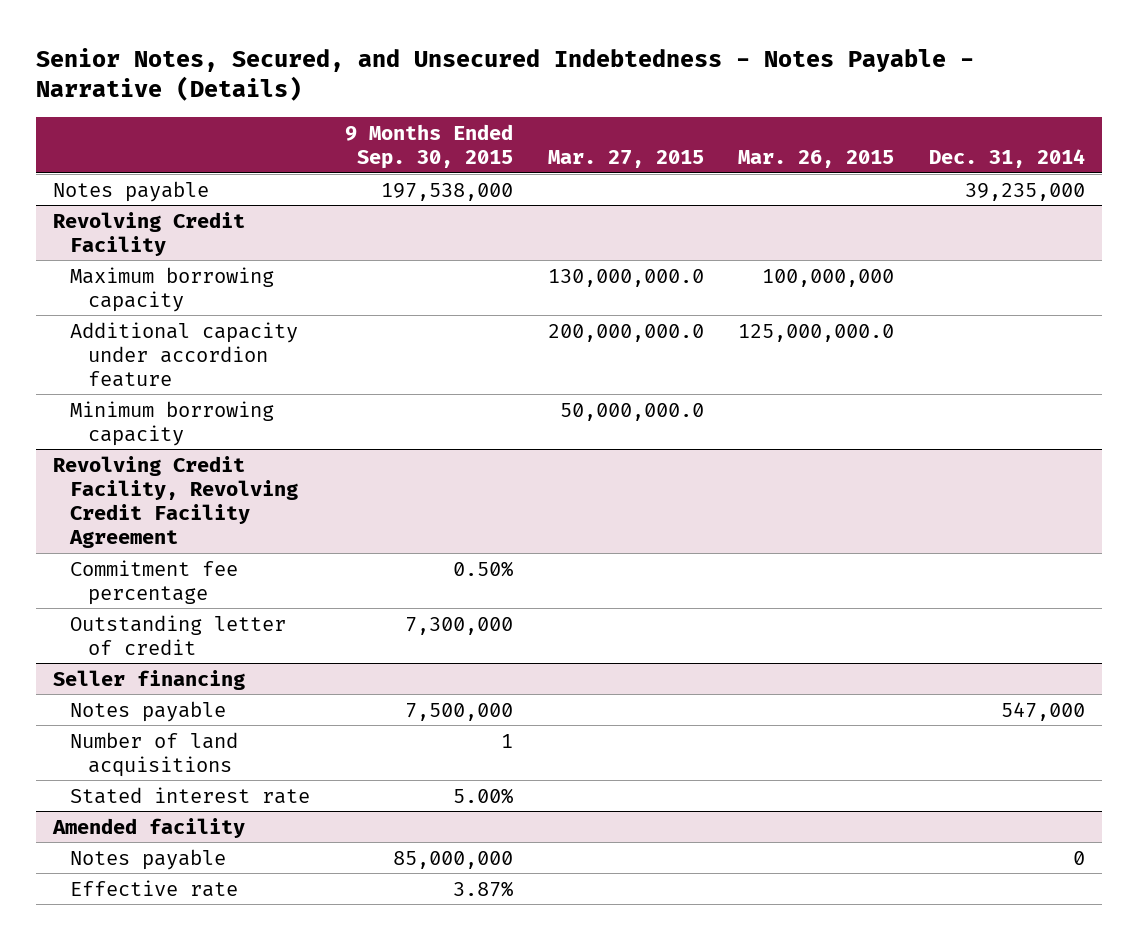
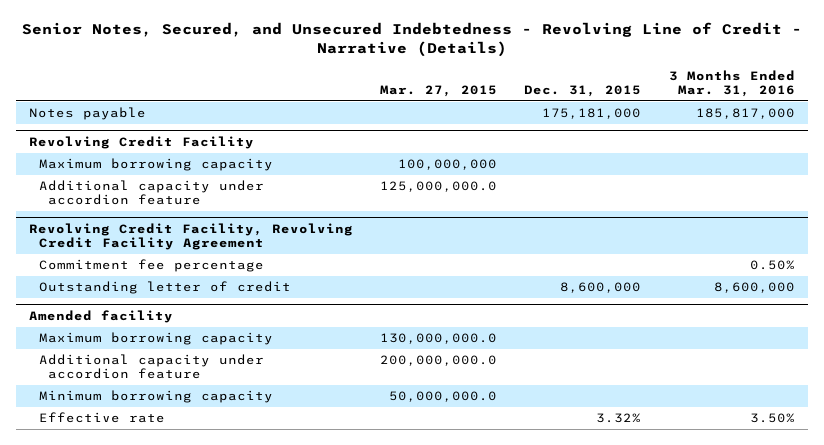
[36,47,975,102] Senior Notes, Secured, and Unsecured Indebtedness - Notes Payable - Narrative (Details) -> [21,22,802,57] Senior Notes, Secured, and Unsecured Indebtedness - Revolving Line of Credit - Narrative (Details)
[345,123,514,169] 9 Months Ended Sep. 30, 2015 -> none
[738,149,895,168] Mar. 26, 2015 -> none
[928,148,1085,168] Dec. 31, 2014 -> none
none -> [524,85,642,98] Dec. 31, 2015
none -> [668,70,795,98] 3 Months Ended Mar. 31, 2016
[70,400,275,446] Minimum borrowing capacity -> none
[547,268,704,287] 130,000,000.0 -> [398,159,498,171] 100,000,000
[547,323,704,342] 200,000,000.0 -> [380,181,498,193] 125,000,000.0
[53,669,246,690] Seller financing -> none
[70,700,227,722] Notes payable -> none
[70,731,239,777] Number of land acquisitions -> none
[70,786,311,804] Stated interest rate -> none
[70,848,227,870] Notes payable -> none
none -> [38,332,273,346] Maximum borrowing capacity
none -> [38,354,264,380] Additional capacity under accordion feature
none -> [38,390,273,404] Minimum borrowing capacity

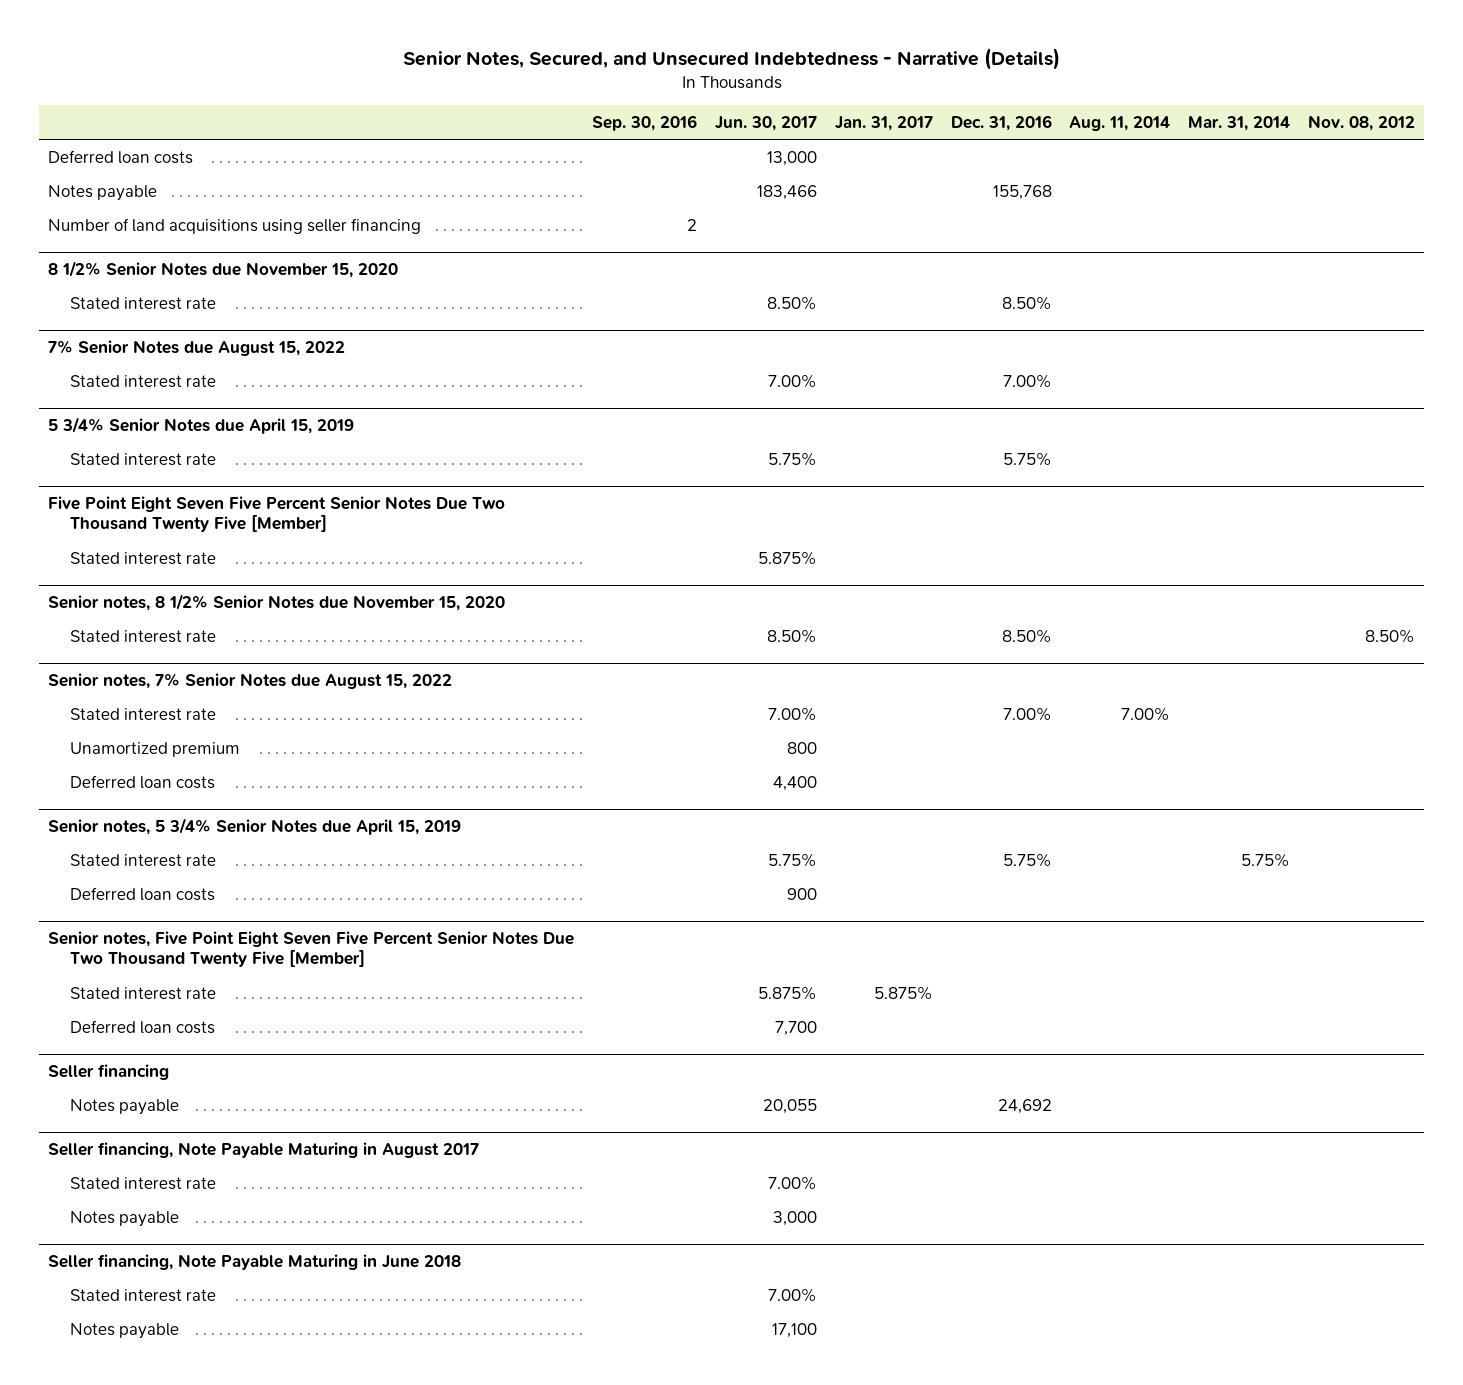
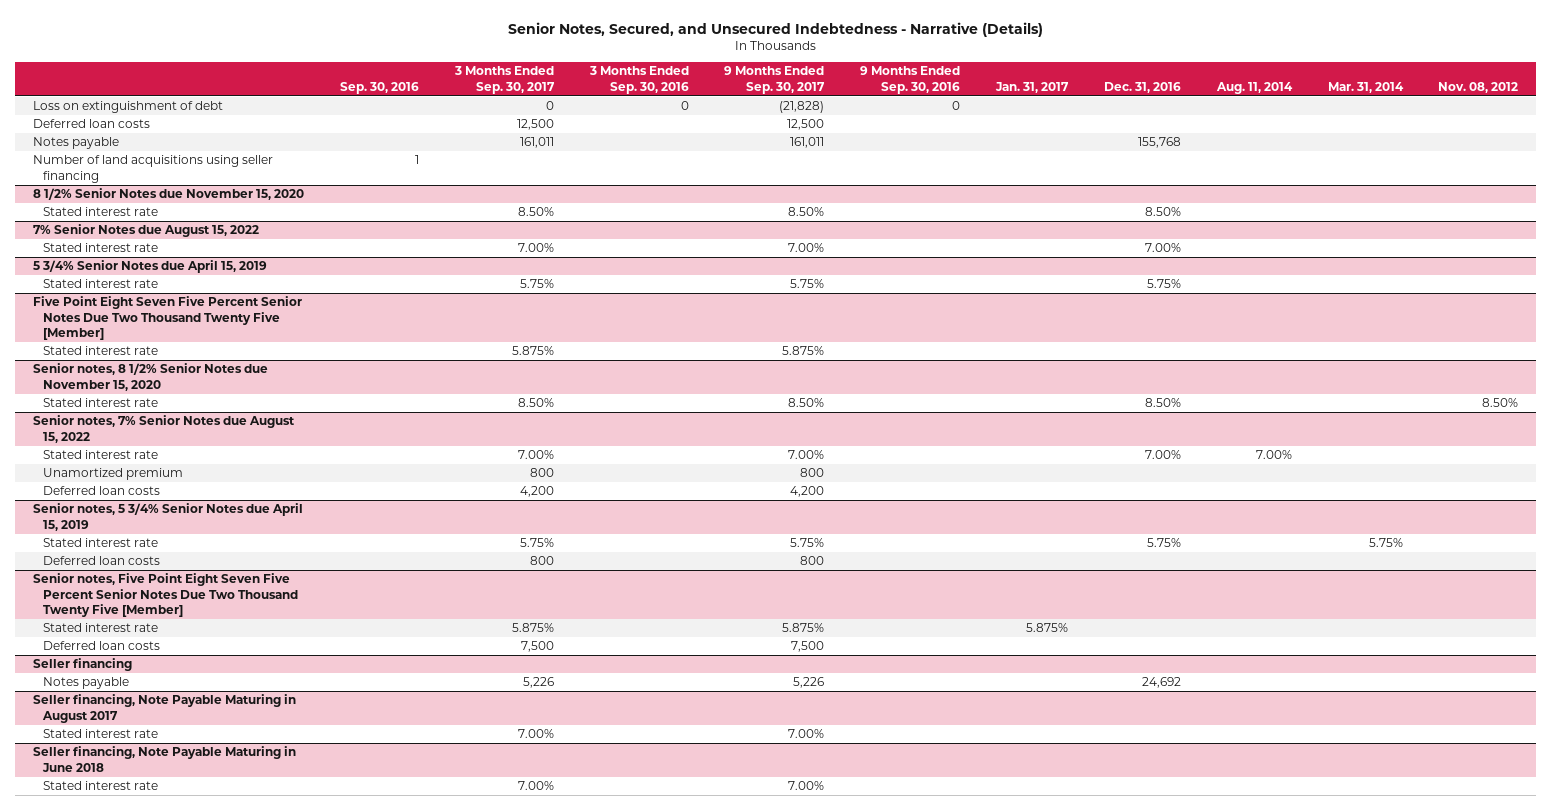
[714,116,817,132] Jun. 30, 2017 -> none
none -> [453,66,555,94] 3 Months Ended Sep. 30, 2017
none -> [588,66,689,94] 3 Months Ended Sep. 30, 2016
none -> [724,66,826,94] 9 Months Ended Sep. 30, 2017
none -> [860,66,961,94] 9 Months Ended Sep. 30, 2016
none -> [33,101,224,114] Loss on extinguishment of debt
[686,218,697,231] 2 -> [414,155,419,165] 1
[70,1210,180,1227] Notes payable -> none
[70,1322,180,1339] Notes payable -> none

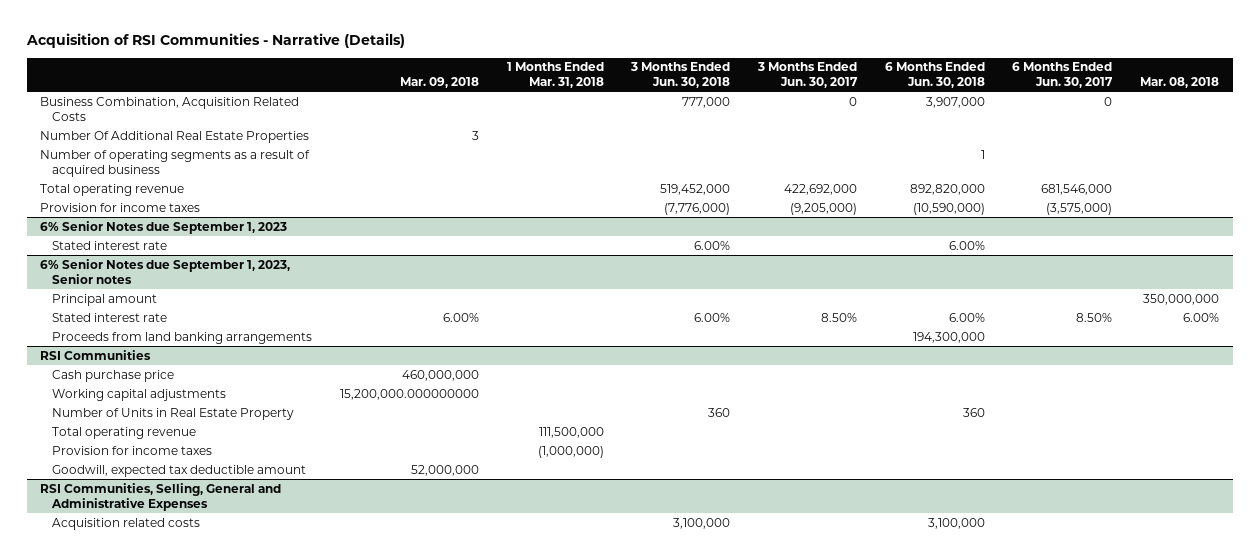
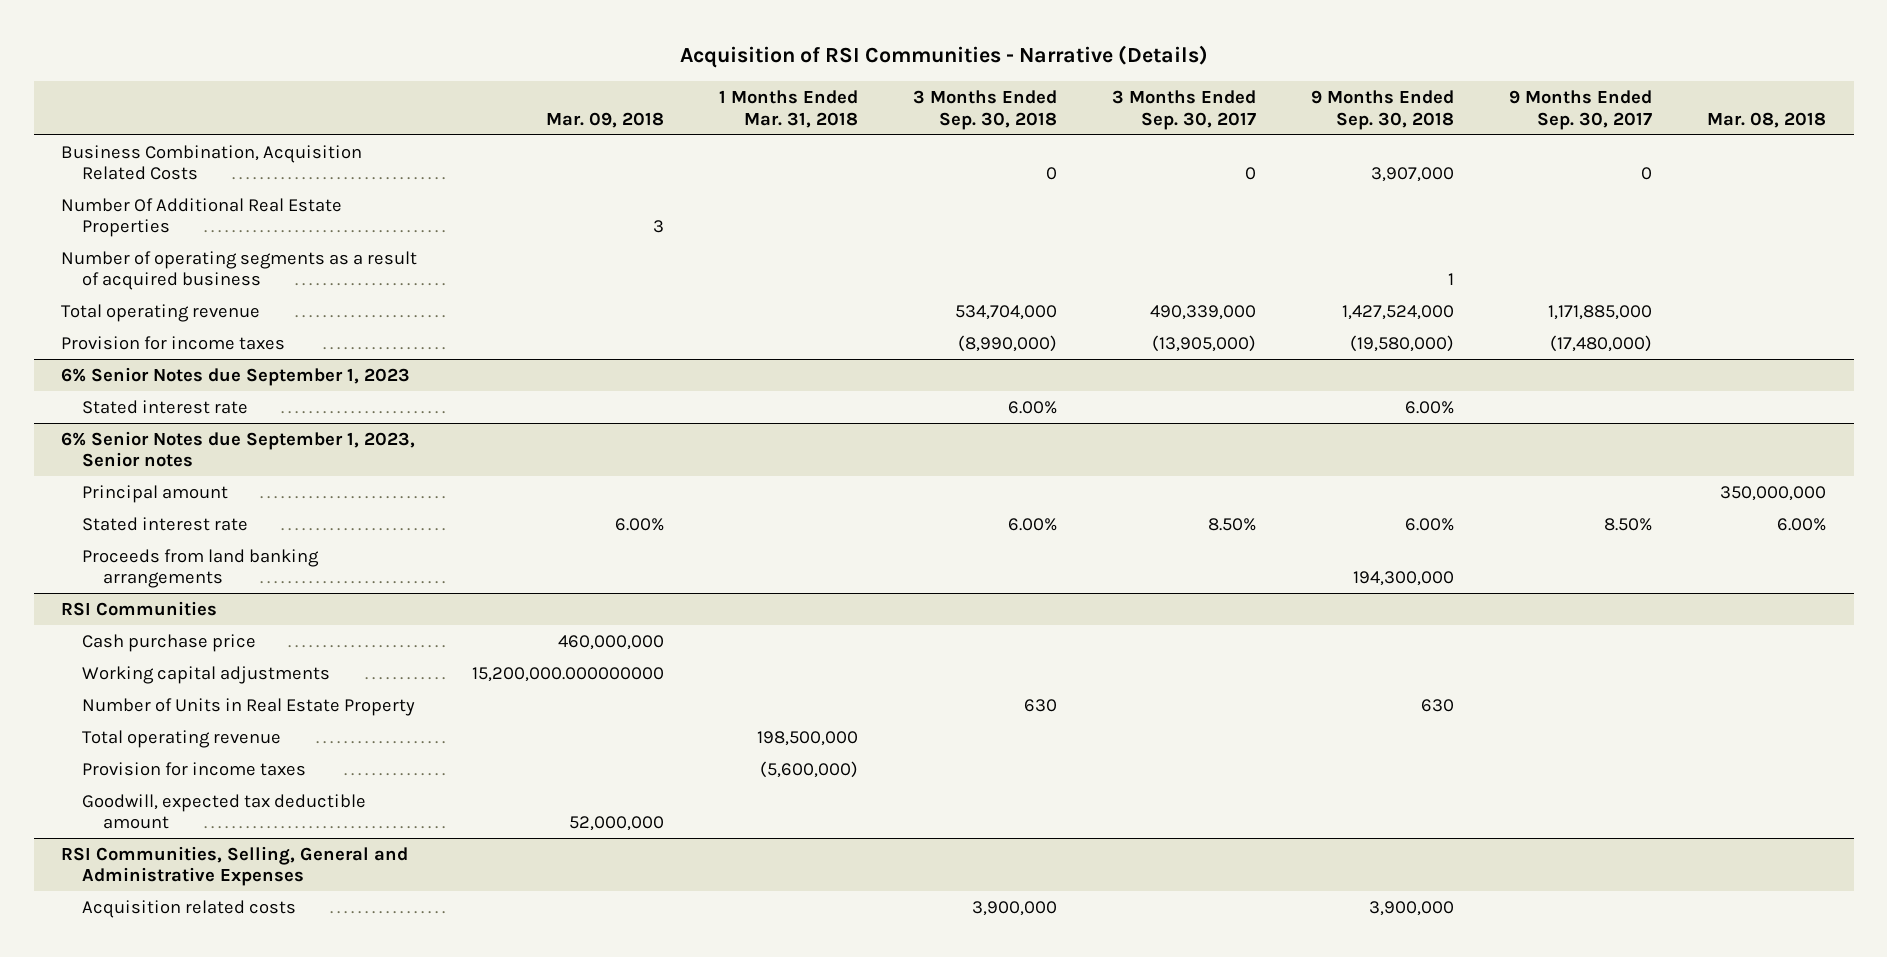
[630,62,731,89] 3 Months Ended Jun. 30, 2018 -> none
[756,62,858,89] 3 Months Ended Jun. 30, 2017 -> none
[884,62,985,89] 6 Months Ended Jun. 30, 2018 -> none
[1012,62,1114,89] 6 Months Ended Jun. 30, 2017 -> none
none -> [913,89,1058,130] 3 Months Ended Sep. 30, 2018
none -> [1112,89,1257,130] 3 Months Ended Sep. 30, 2017
none -> [1311,89,1455,130] 9 Months Ended Sep. 30, 2018
none -> [1509,89,1653,130] 9 Months Ended Sep. 30, 2017
[538,426,604,438] 111,500,000 -> [757,730,859,746] 198,500,000
[537,445,604,458] (1,000,000) -> [760,760,859,778] (5,600,000)

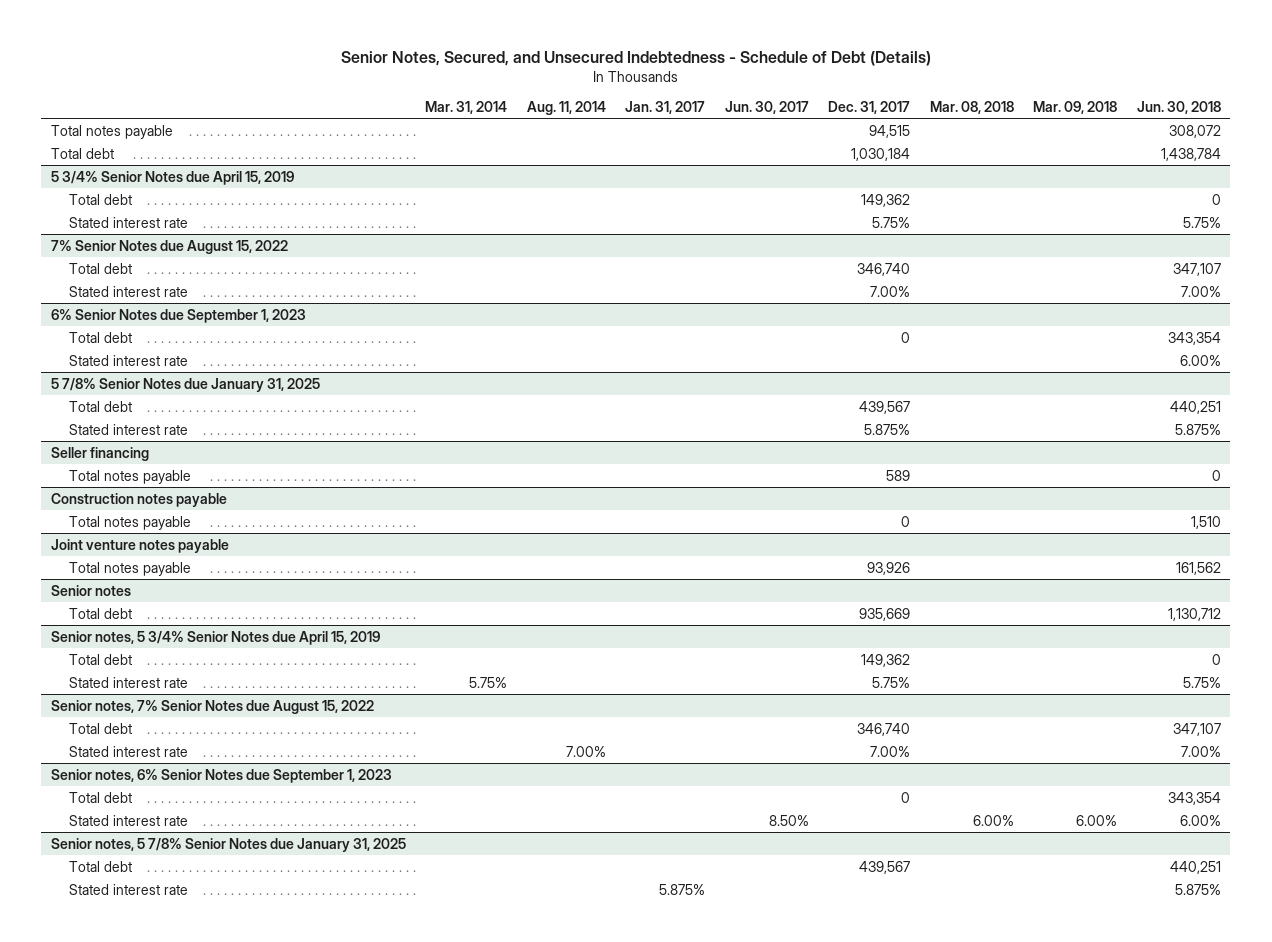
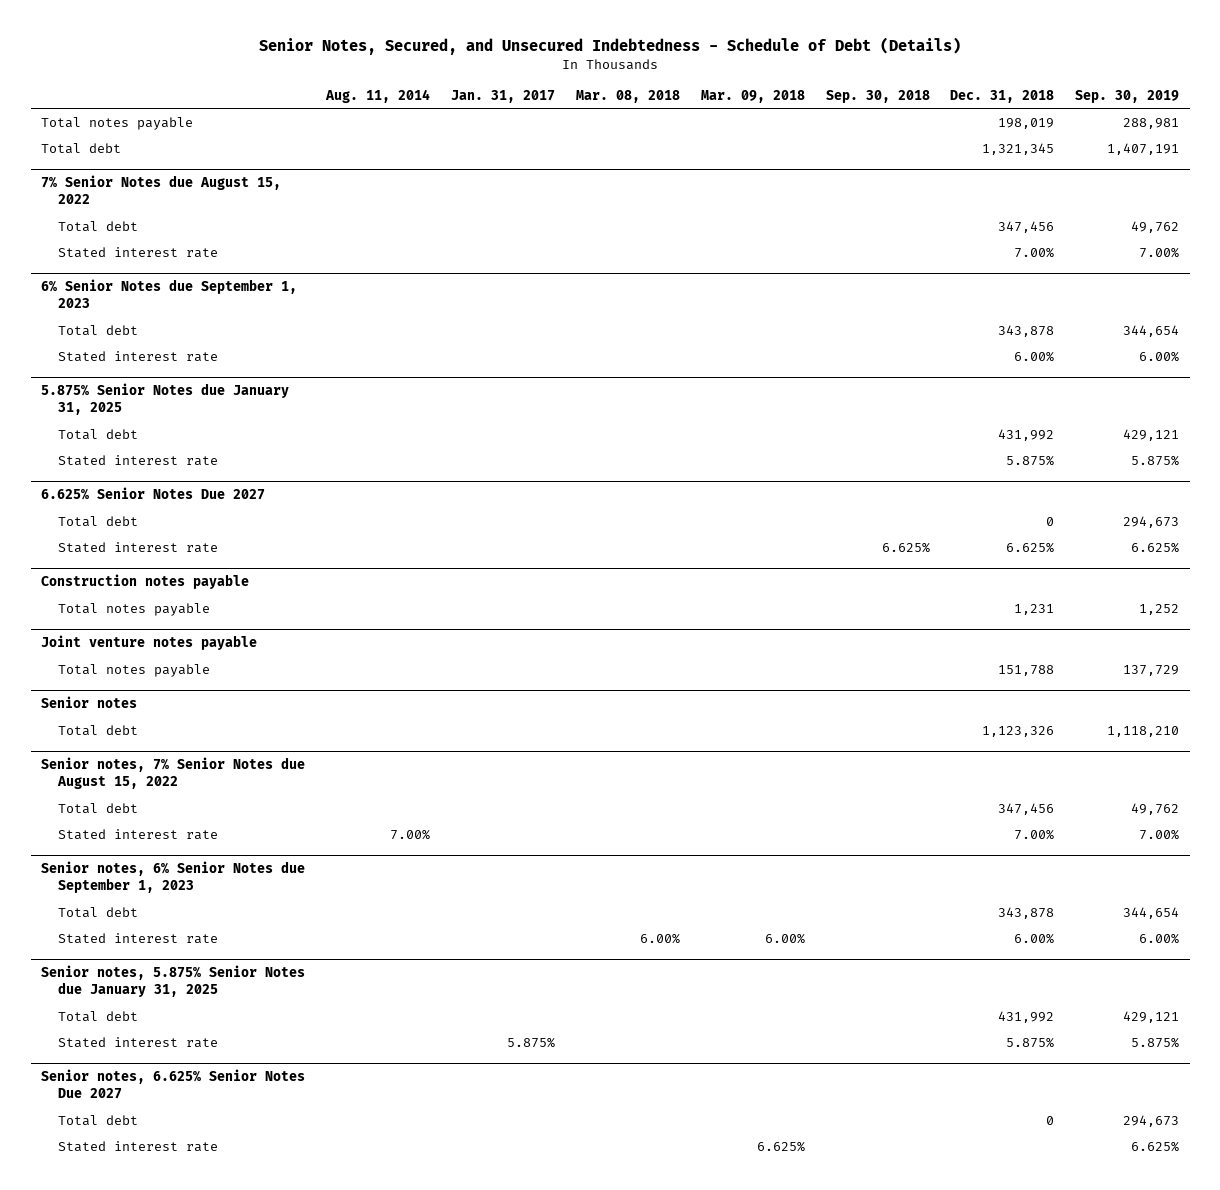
[425,101,508,115] Mar. 31, 2014 -> none
[724,101,809,115] Jun. 30, 2017 -> none
[828,101,911,115] Dec. 31, 2017 -> none
[1136,101,1221,115] Jun. 30, 2018 -> none
none -> [825,89,930,103] Sep. 30, 2018
none -> [950,89,1055,103] Dec. 31, 2018
none -> [1075,89,1180,103] Sep. 30, 2019
[51,170,295,185] 5 3/4% Senior Notes due April 15, 2019 -> none
[68,193,132,205] Total debt -> none
[68,216,188,228] Stated interest rate -> none
[51,377,321,392] 5 7/8% Senior Notes due January 31, 2025 -> [41,383,290,416] 5.875% Senior Notes due January 31, 2025
[51,446,150,461] Seller financing -> none
[68,469,191,484] Total notes payable -> none
none -> [41,487,266,501] 6.625% Senior Notes Due 2027
none -> [57,515,138,527] Total debt
none -> [57,541,218,553] Stated interest rate
[51,630,381,645] Senior notes, 5 3/4% Senior Notes due April 15, 2019 -> none
[68,653,132,665] Total debt -> none
[68,676,188,688] Stated interest rate -> none
[51,837,407,852] Senior notes, 5 7/8% Senior Notes due January 31, 2025 -> [41,965,306,998] Senior notes, 5.875% Senior Notes due January 31, 2025
none -> [41,1069,306,1100] Senior notes, 6.625% Senior Notes Due 2027
none -> [57,1114,138,1126] Total debt
none -> [57,1140,218,1152] Stated interest rate

